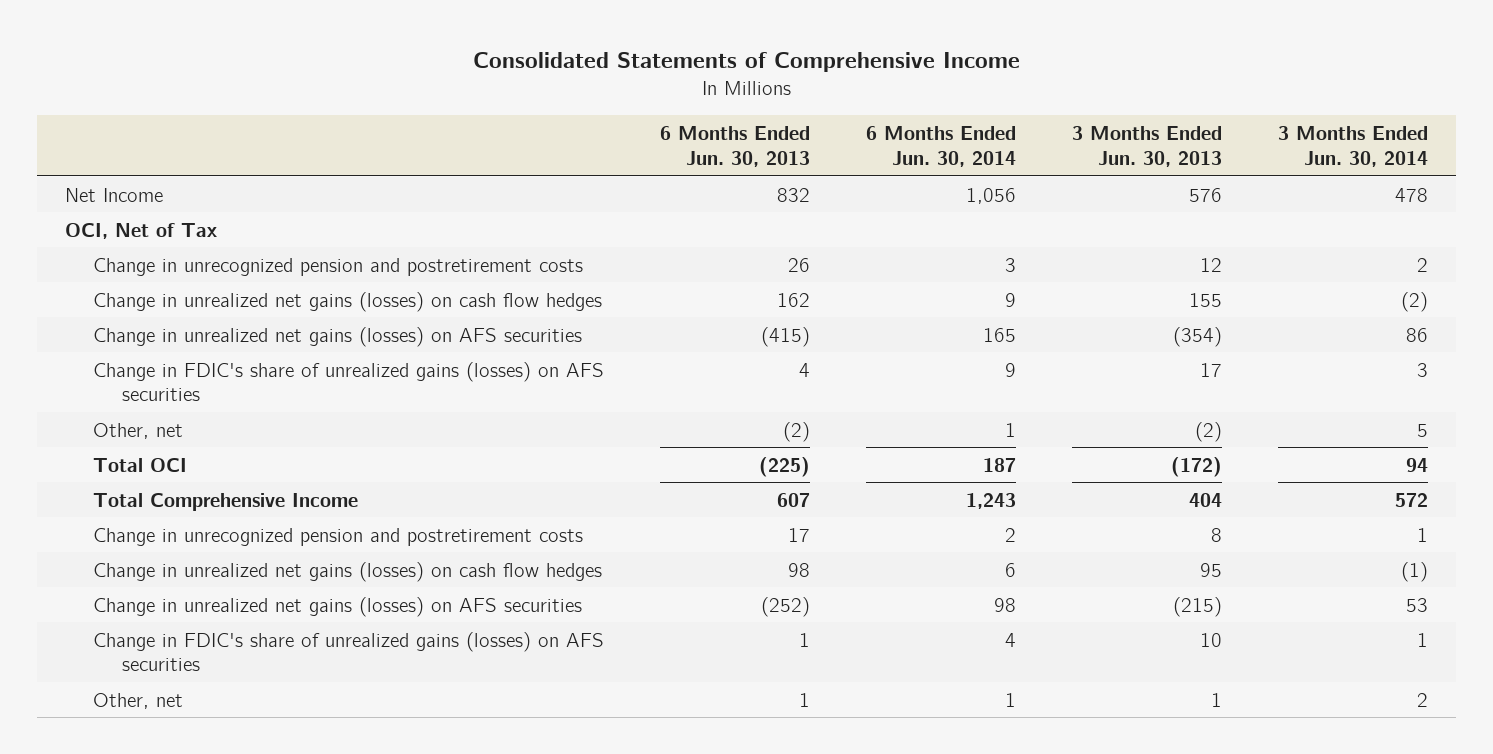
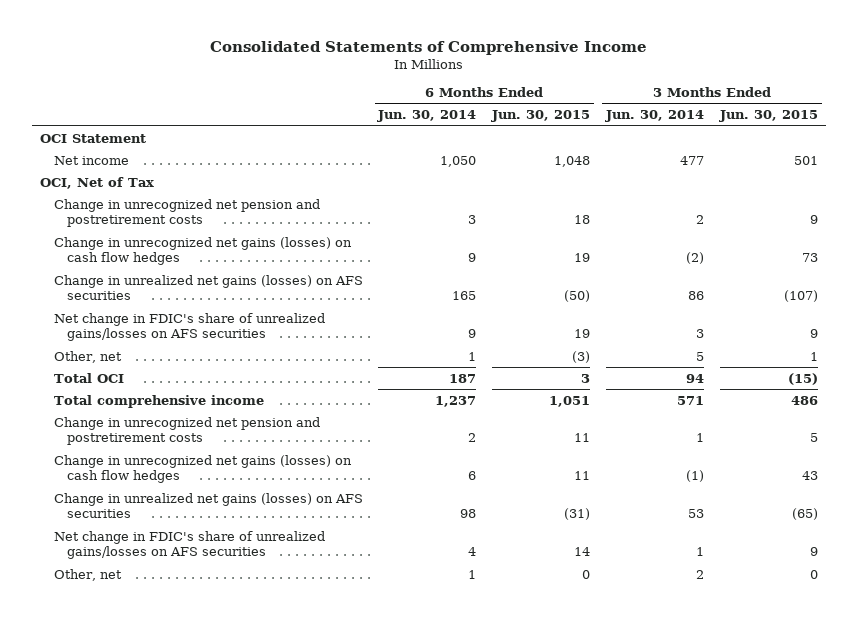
[660,125,811,167] 6 Months Ended Jun. 30, 2013 -> none
[1071,125,1222,167] 3 Months Ended Jun. 30, 2013 -> none
none -> [491,110,591,123] Jun. 30, 2015
none -> [718,110,818,123] Jun. 30, 2015
none -> [40,133,147,143] OCI Statement
[65,187,164,202] Net Income -> [53,155,129,165] Net income
[966,187,1017,204] 1,056 -> [440,155,477,167] 1,050
[1394,187,1428,202] 478 -> [680,155,705,165] 477
[93,257,584,276] Change in unrecognized pension and postretirement costs -> [53,198,320,228] Change in unrecognized net pension and postretirement costs
[93,291,603,312] Change in unrealized net gains (losses) on cash flow hedges -> [53,236,352,266] Change in unrecognized net gains (losses) on cash flow hedges
[93,361,605,402] Change in FDIC's share of unrealized gains (losses) on AFS securities -> [53,312,325,342] Net change in FDIC's share of unrealized gains/losses on AFS securities
[93,492,359,511] Total Comprehensive Income -> [53,394,264,408] Total comprehensive income
[966,492,1017,509] 1,243 -> [435,395,477,407] 1,237
[1394,492,1428,507] 572 -> [677,395,705,405] 571
[93,527,584,546] Change in unrecognized pension and postretirement costs -> [53,416,320,446] Change in unrecognized net pension and postretirement costs
[93,561,603,582] Change in unrealized net gains (losses) on cash flow hedges -> [53,454,352,484] Change in unrecognized net gains (losses) on cash flow hedges
[93,631,605,672] Change in FDIC's share of unrealized gains (losses) on AFS securities -> [53,530,325,560] Net change in FDIC's share of unrealized gains/losses on AFS securities

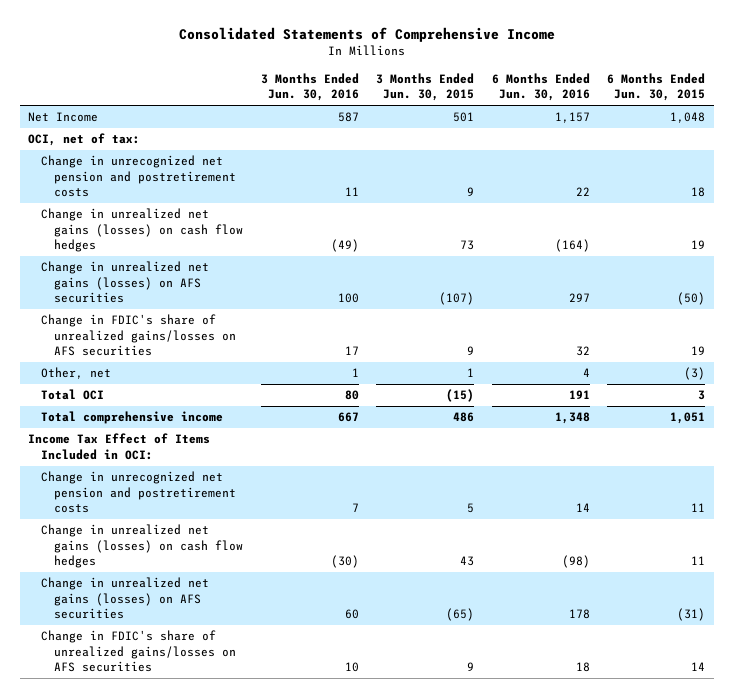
[377,110,477,123] Jun. 30, 2014 -> none
[605,110,705,123] Jun. 30, 2014 -> none
none -> [260,72,359,102] 3 Months Ended Jun. 30, 2016
none -> [491,72,590,102] 6 Months Ended Jun. 30, 2016
[40,133,147,143] OCI Statement -> none
[53,155,129,165] Net income -> [28,112,99,123] Net Income
[40,176,155,189] OCI, Net of Tax -> [28,133,141,147] OCI, net of tax:
[53,236,352,266] Change in unrecognized net gains (losses) on cash flow hedges -> [41,208,244,253] Change in unrealized net gains (losses) on cash flow hedges
[53,312,325,342] Net change in FDIC's share of unrealized gains/losses on AFS securities -> [41,314,237,357] Change in FDIC's share of unrealized gains/losses on AFS securities
none -> [28,433,211,460] Income Tax Effect of Items Included in OCI:
[53,454,352,484] Change in unrecognized net gains (losses) on cash flow hedges -> [41,524,244,569] Change in unrealized net gains (losses) on cash flow hedges
[53,568,122,581] Other, net -> none
[53,530,325,560] Net change in FDIC's share of unrealized gains/losses on AFS securities -> [41,630,237,673] Change in FDIC's share of unrealized gains/losses on AFS securities

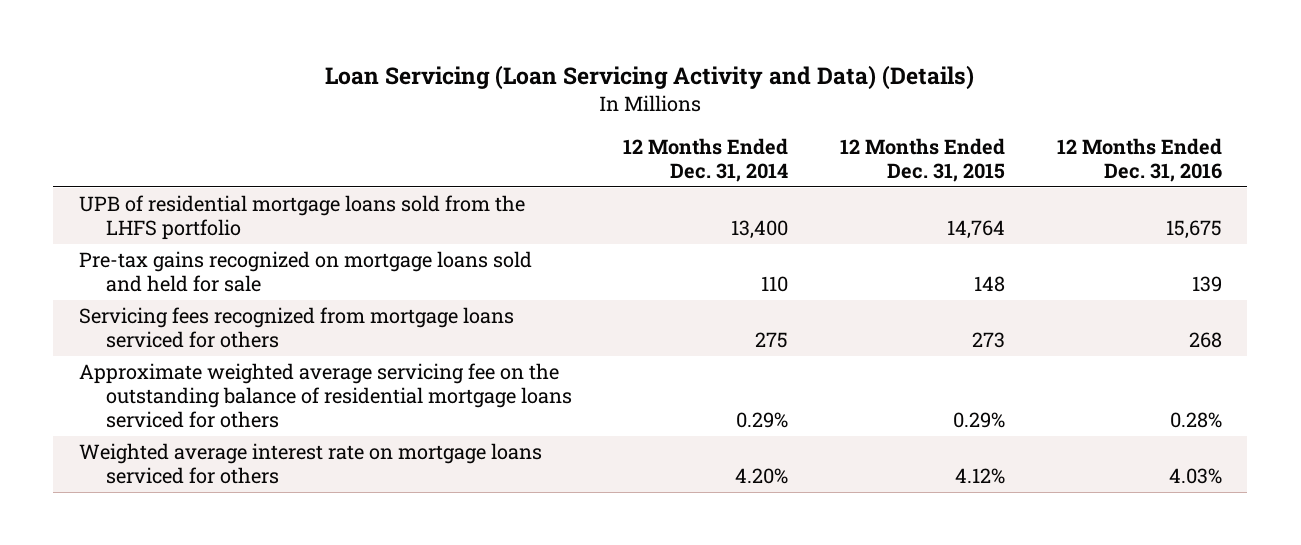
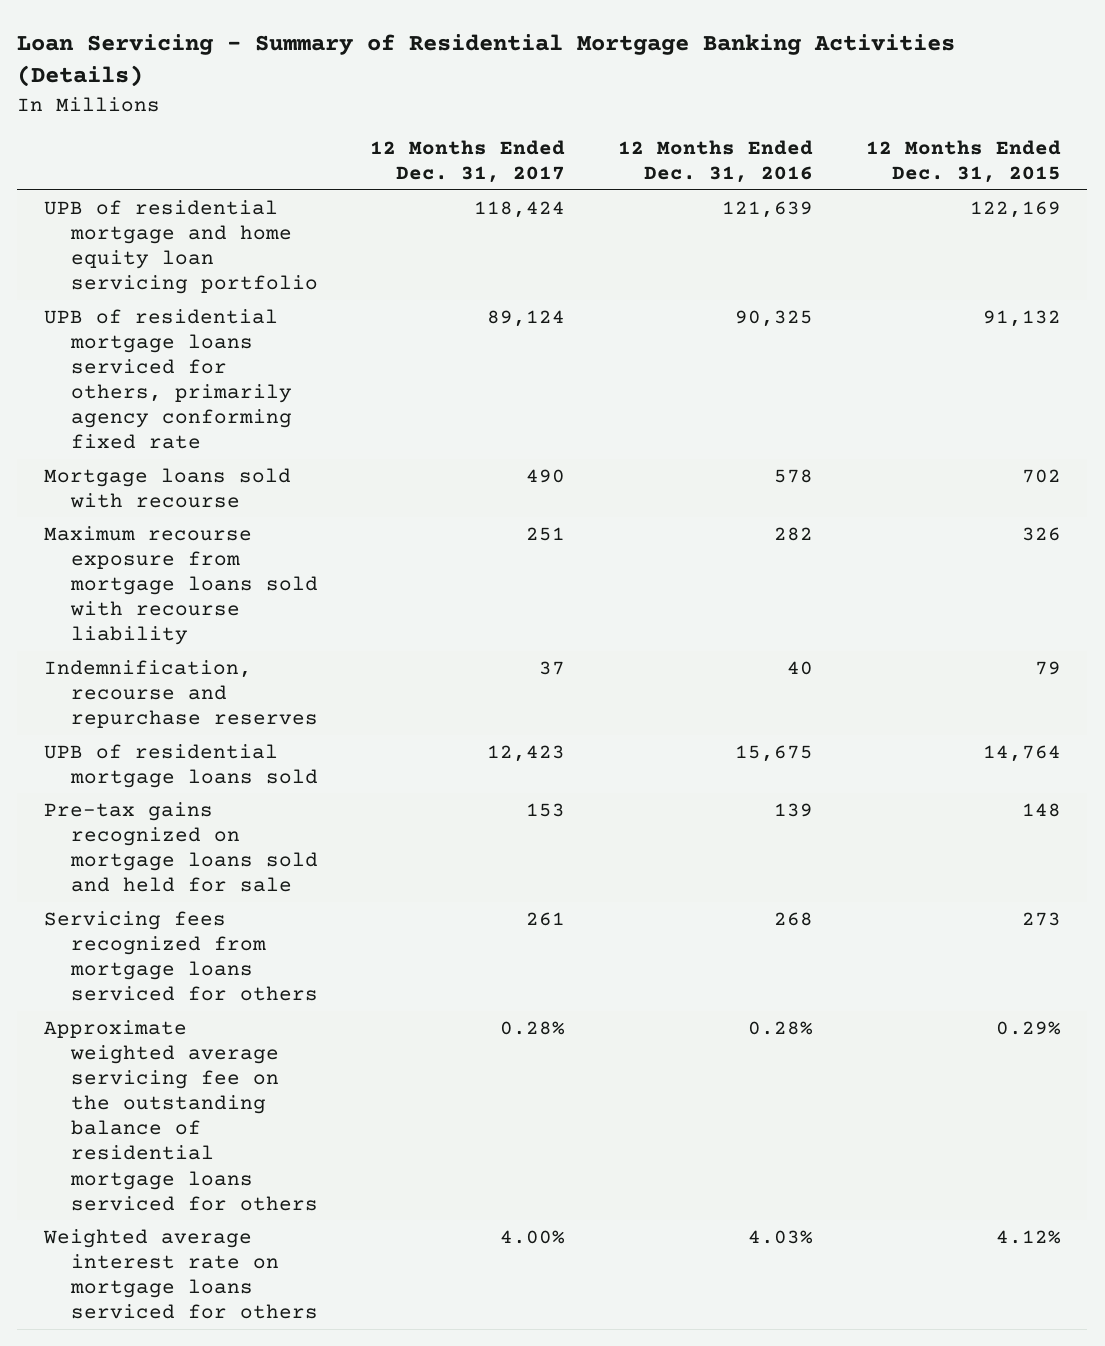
[325,64,975,90] Loan Servicing (Loan Servicing Activity and Data) (Details) -> [17,33,956,88] Loan Servicing - Summary of Residential Mortgage Banking Activities (Details)
[623,137,789,182] 12 Months Ended Dec. 31, 2014 -> none
none -> [370,140,566,184] 12 Months Ended Dec. 31, 2017
none -> [43,199,318,295] UPB of residential mortgage and home equity loan servicing portfolio
none -> [43,308,292,450] UPB of residential mortgage loans serviced for others, primarily agency conforming fixed rate
none -> [43,467,291,508] Mortgage loans sold with recourse
none -> [43,525,318,646] Maximum recourse exposure from mortgage loans sold with recourse liability
none -> [43,659,318,729] Indemnification, recourse and repurchase reserves
[78,195,525,241] UPB of residential mortgage loans sold from the LHFS portfolio -> [43,743,318,788] UPB of residential mortgage loans sold

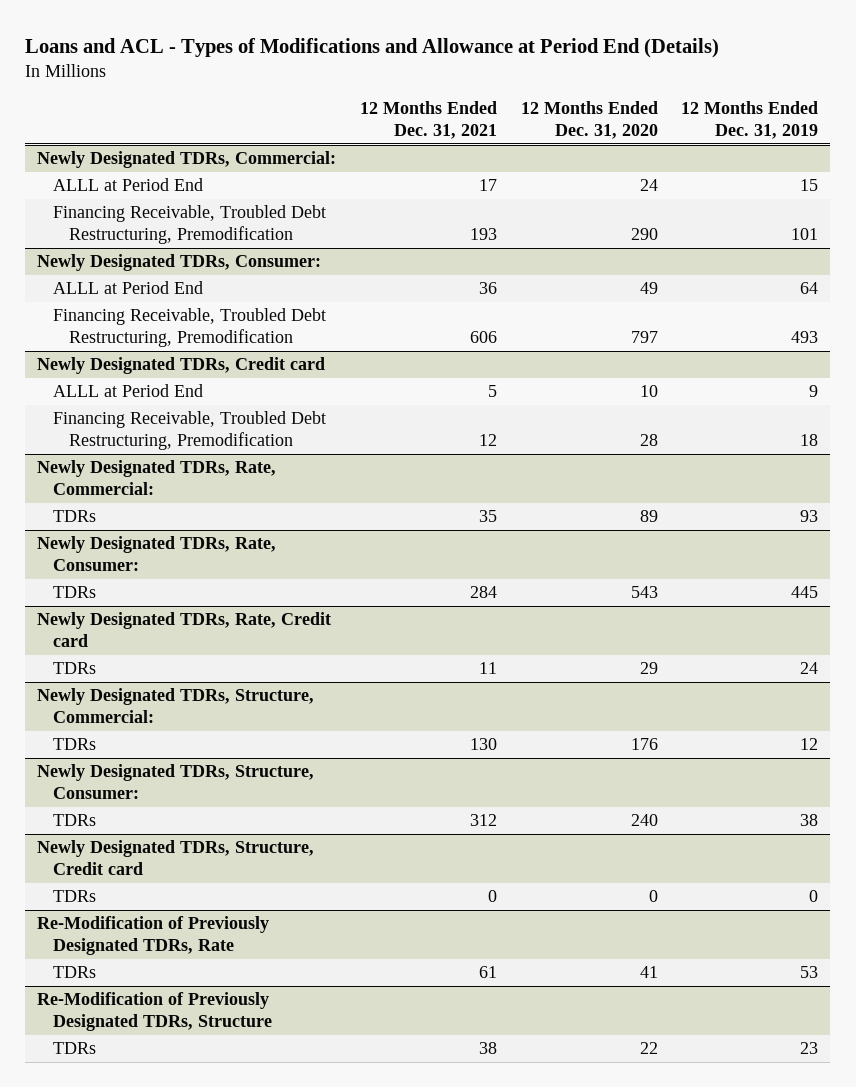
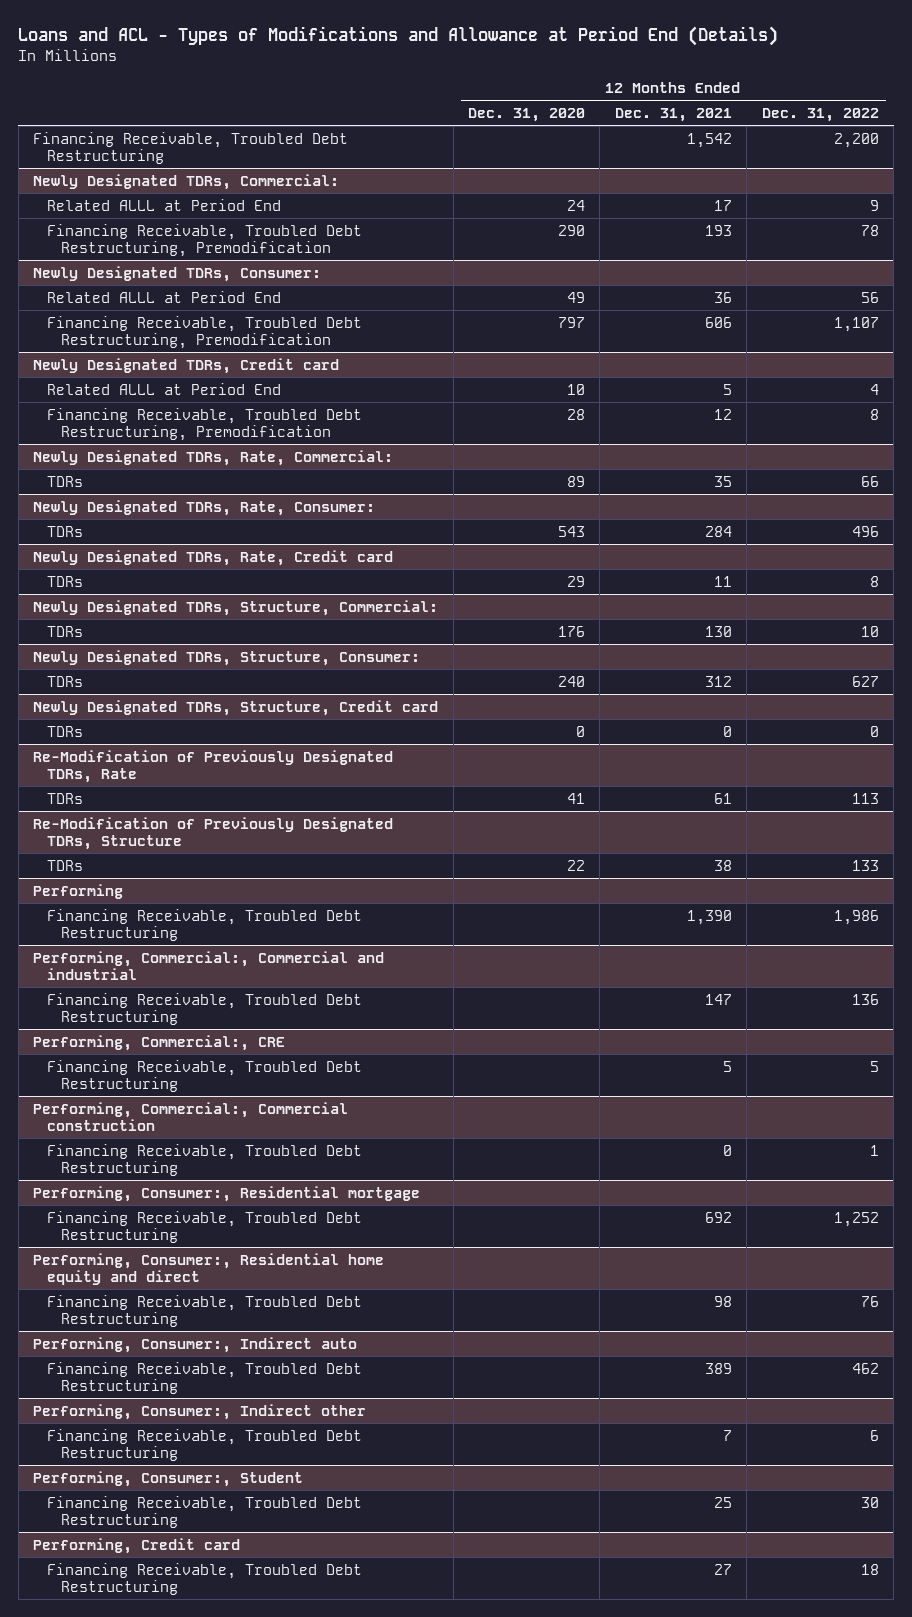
[681,100,819,140] 12 Months Ended Dec. 31, 2019 -> none
none -> [761,107,879,122] Dec. 31, 2022
none -> [33,131,349,164] Financing Receivable, Troubled Debt Restructuring
[53,178,204,192] ALLL at Period End -> [46,198,281,211] Related ALLL at Period End
[53,281,204,295] ALLL at Period End -> [46,290,281,303] Related ALLL at Period End
[53,384,204,398] ALLL at Period End -> [46,382,281,395] Related ALLL at Period End
none -> [33,883,124,899] Performing
none -> [46,908,362,941] Financing Receivable, Troubled Debt Restructuring
none -> [33,950,385,980] Performing, Commercial:, Commercial and industrial
none -> [46,992,362,1025] Financing Receivable, Troubled Debt Restructuring
none -> [33,1034,286,1051] Performing, Commercial:, CRE
none -> [46,1059,362,1092] Financing Receivable, Troubled Debt Restructuring
none -> [33,1101,349,1131] Performing, Commercial:, Commercial construction
none -> [46,1143,362,1176] Financing Receivable, Troubled Debt Restructuring
none -> [33,1185,421,1202] Performing, Consumer:, Residential mortgage
none -> [46,1210,362,1243] Financing Receivable, Troubled Debt Restructuring
none -> [33,1252,385,1285] Performing, Consumer:, Residential home equity and direct
none -> [46,1294,362,1327] Financing Receivable, Troubled Debt Restructuring
none -> [33,1336,358,1353] Performing, Consumer:, Indirect auto
none -> [46,1361,362,1394] Financing Receivable, Troubled Debt Restructuring
none -> [33,1403,367,1420] Performing, Consumer:, Indirect other
none -> [46,1428,362,1461] Financing Receivable, Troubled Debt Restructuring
none -> [33,1470,304,1487] Performing, Consumer:, Student
none -> [46,1495,362,1528] Financing Receivable, Troubled Debt Restructuring
none -> [33,1537,241,1554] Performing, Credit card
none -> [46,1562,362,1595] Financing Receivable, Troubled Debt Restructuring

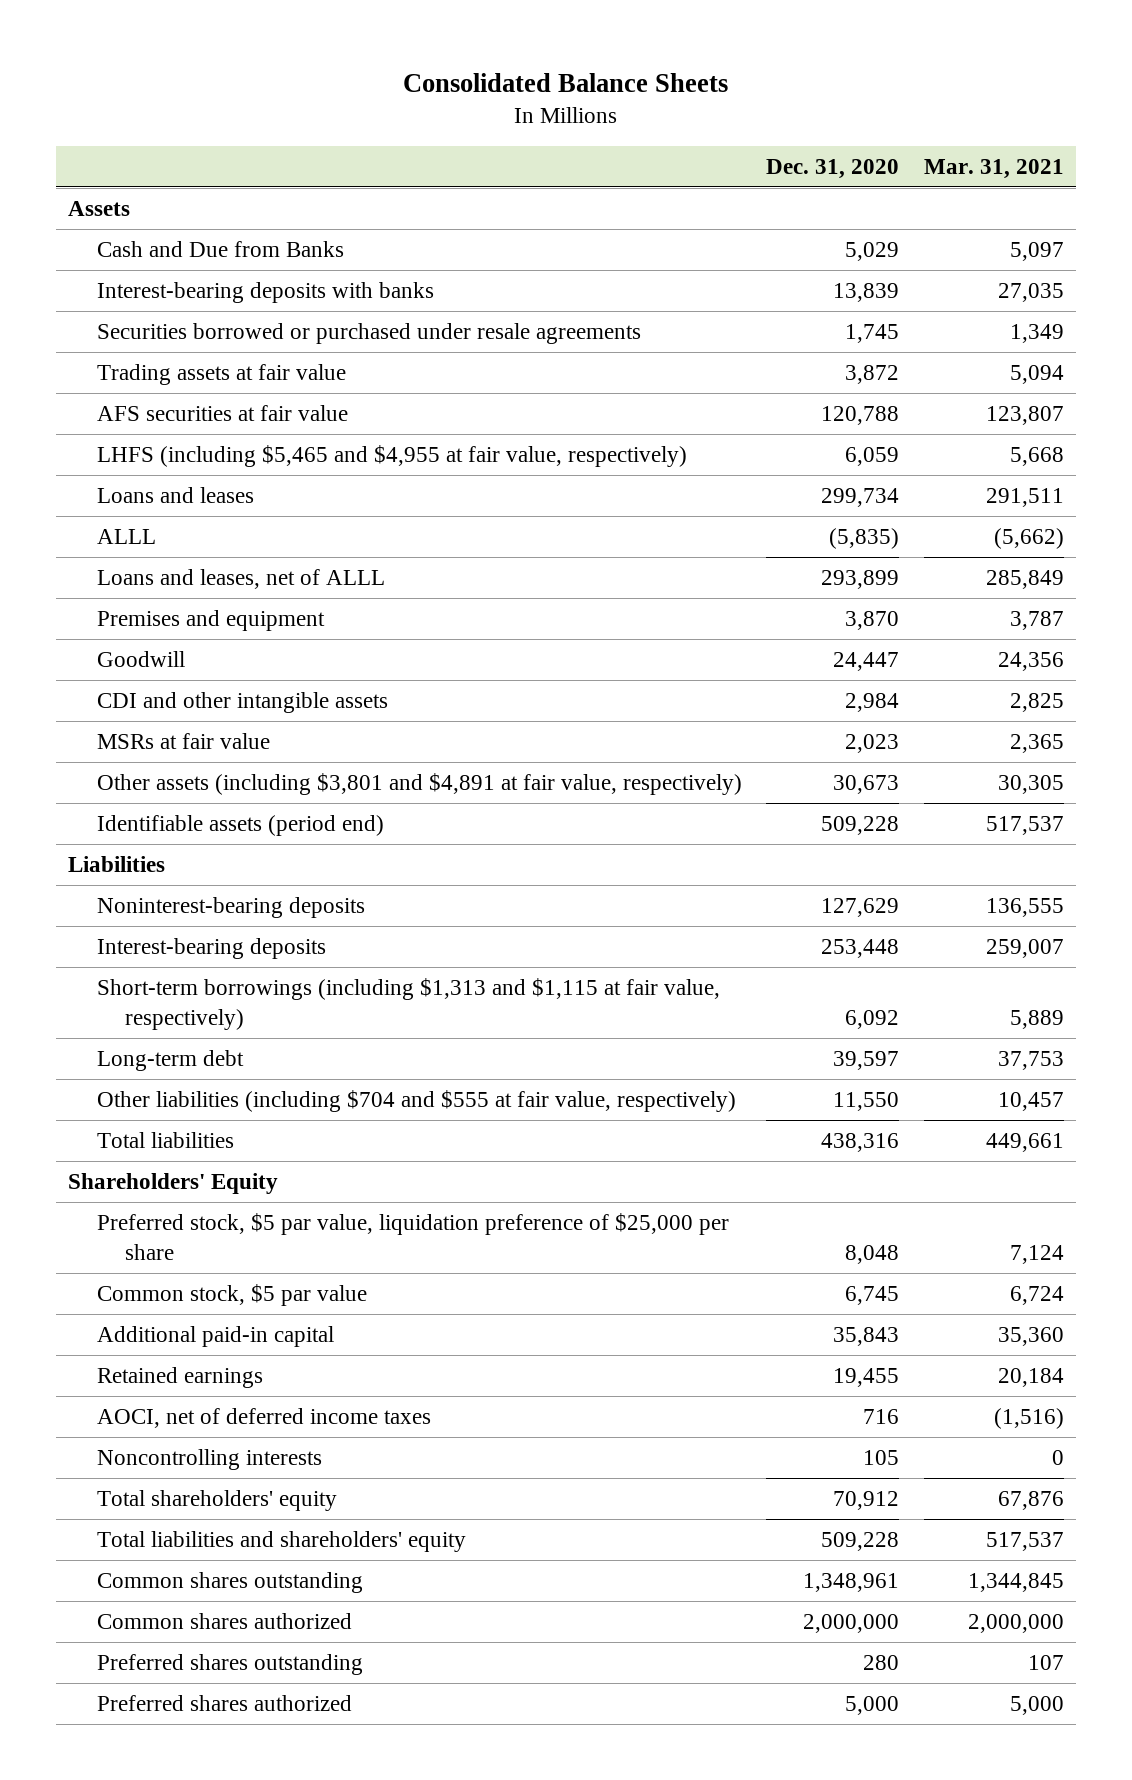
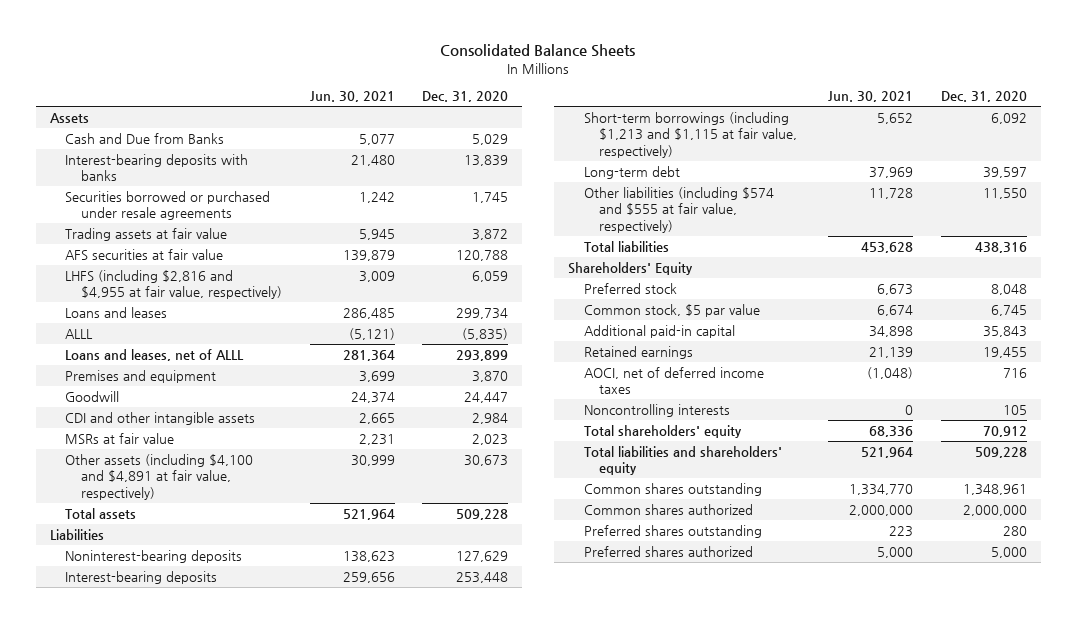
[924,158,1065,179] Mar. 31, 2021 -> none
none -> [309,91,395,103] Jun. 30, 2021
[96,444,687,467] LHFS (including $5,465 and $4,955 at fair value, respectively) -> [65,269,282,300] LHFS (including $2,816 and $4,955 at fair value, respectively)
[96,772,742,795] Other assets (including $3,801 and $4,891 at fair value, respectively) -> [65,453,254,500] Other assets (including $4,100 and $4,891 at fair value, respectively)
[96,814,384,836] Identifiable assets (period end) -> [65,507,137,519] Total assets
[96,977,720,1030] Short-term borrowings (including $1,313 and $1,115 at fair value, respectively) -> [583,111,798,158] Short-term borrowings (including $1,213 and $1,115 at fair value, respectively)
[96,1089,736,1112] Other liabilities (including $704 and $555 at fair value, respectively) -> [583,186,774,233] Other liabilities (including $574 and $555 at fair value, respectively)
[96,1212,729,1260] Preferred stock, $5 par value, liquidation preference of $25,000 per share -> [583,282,677,294] Preferred stock

